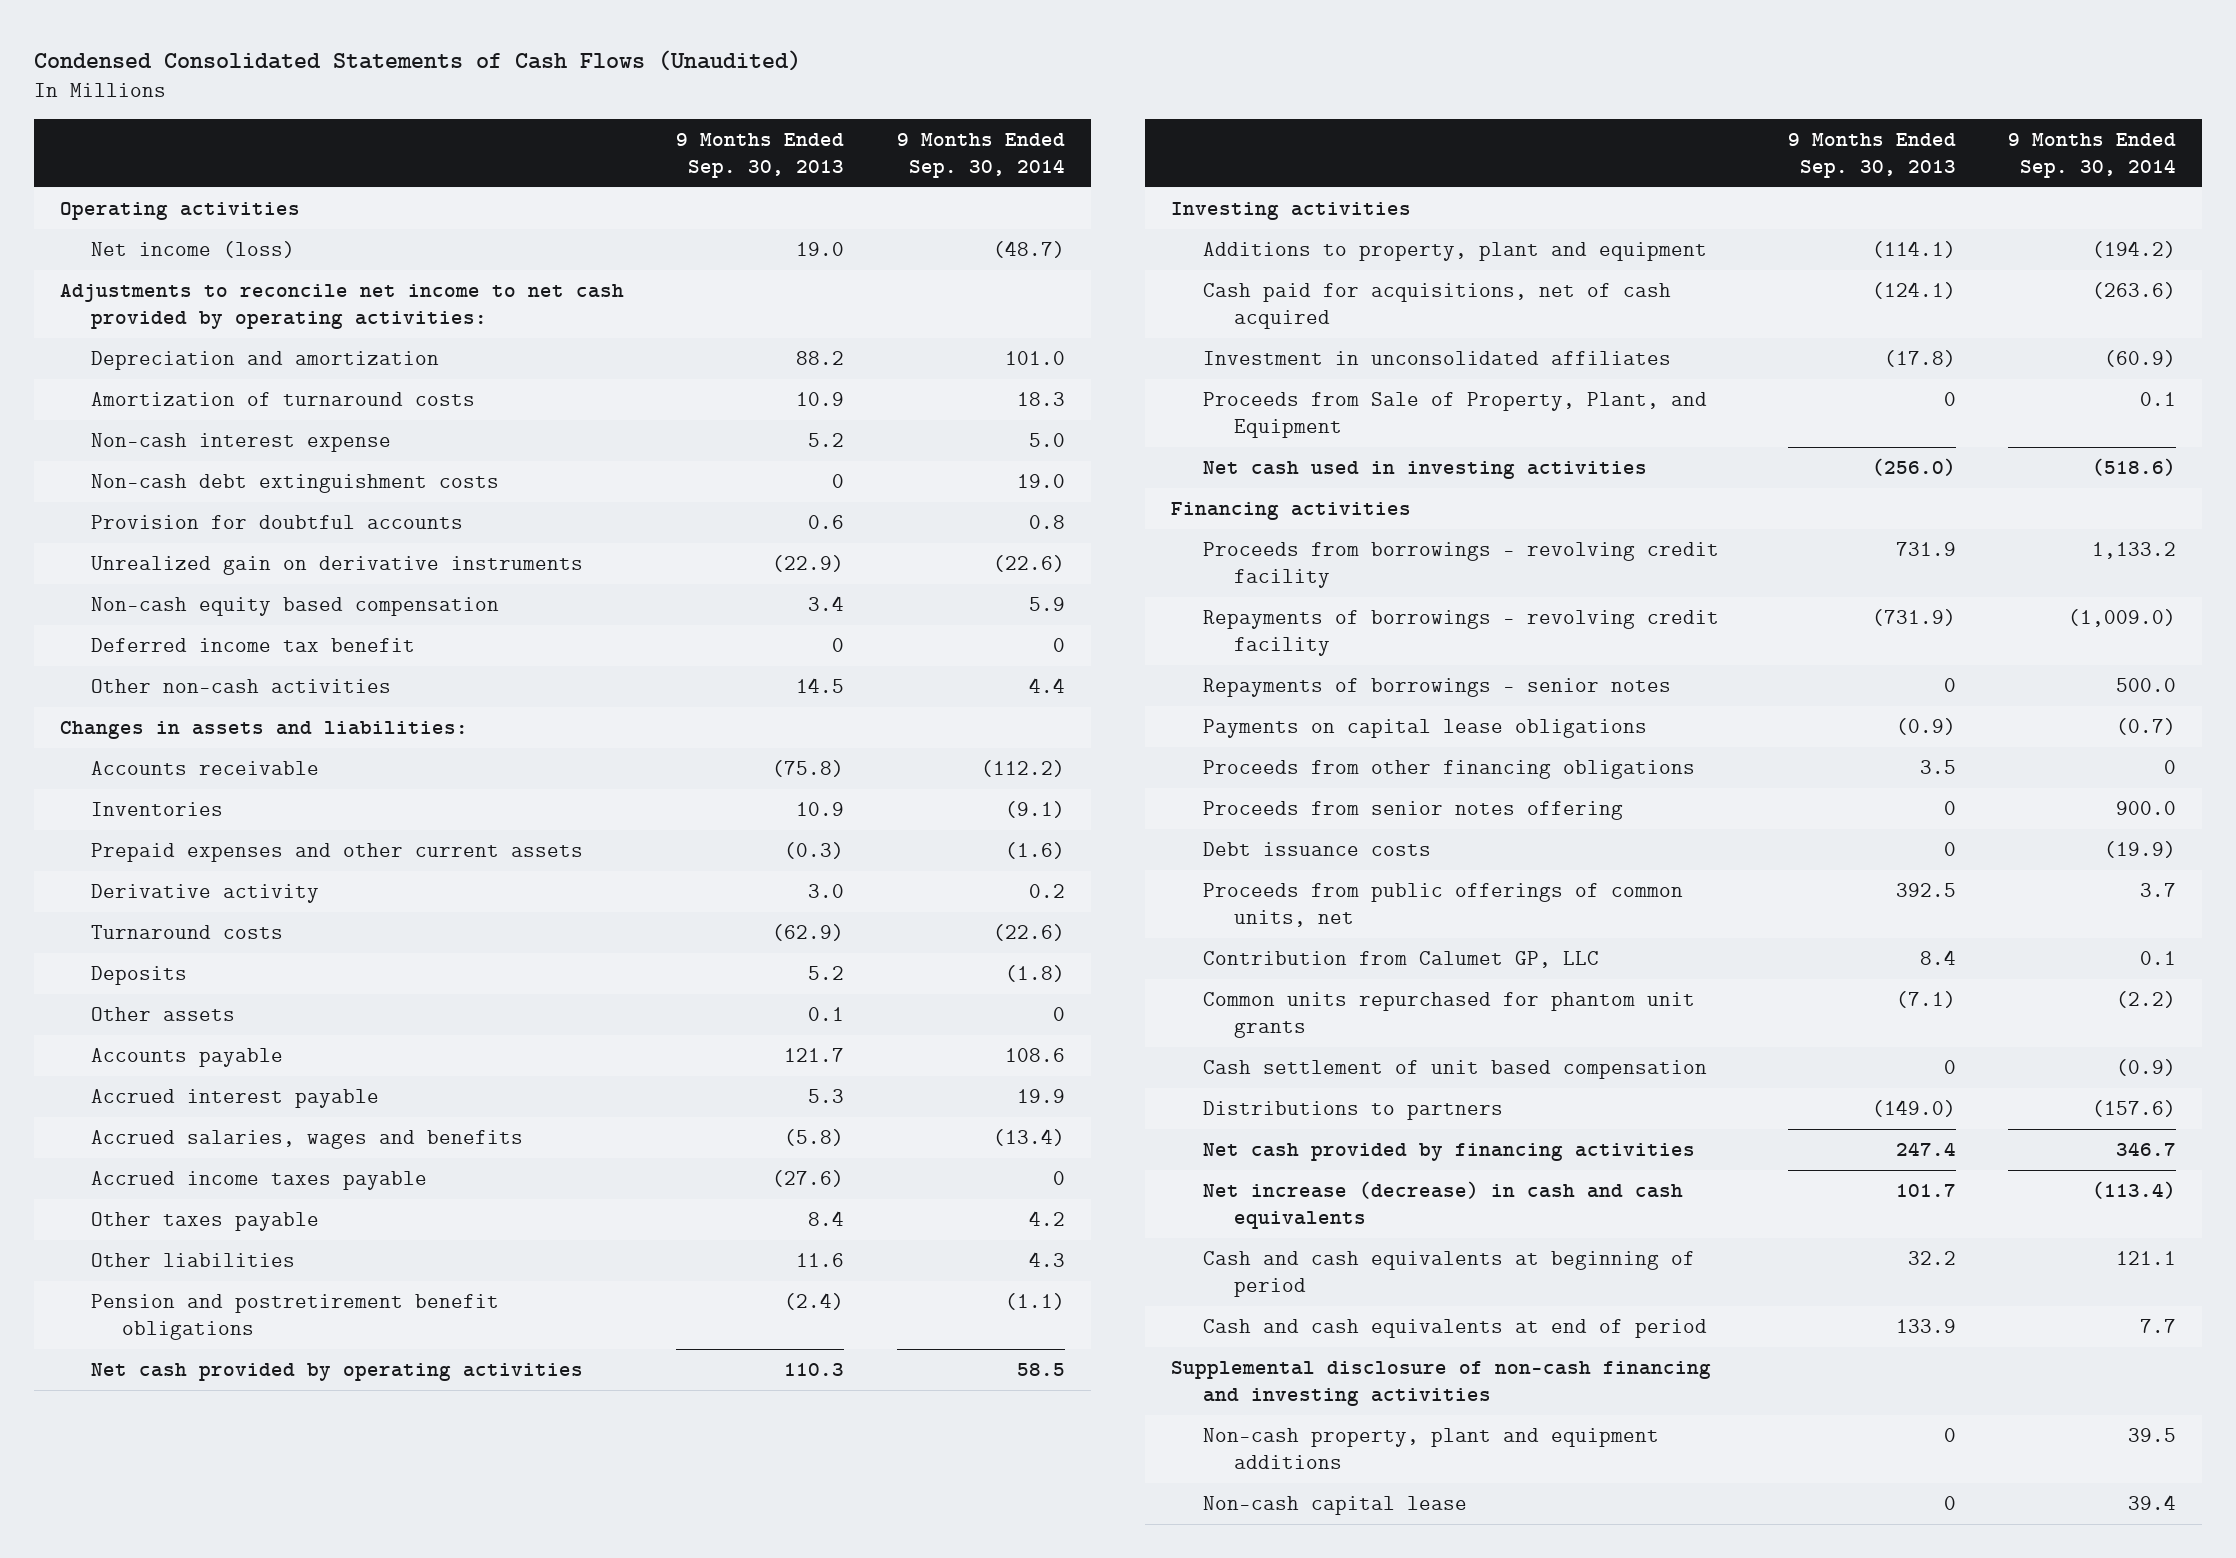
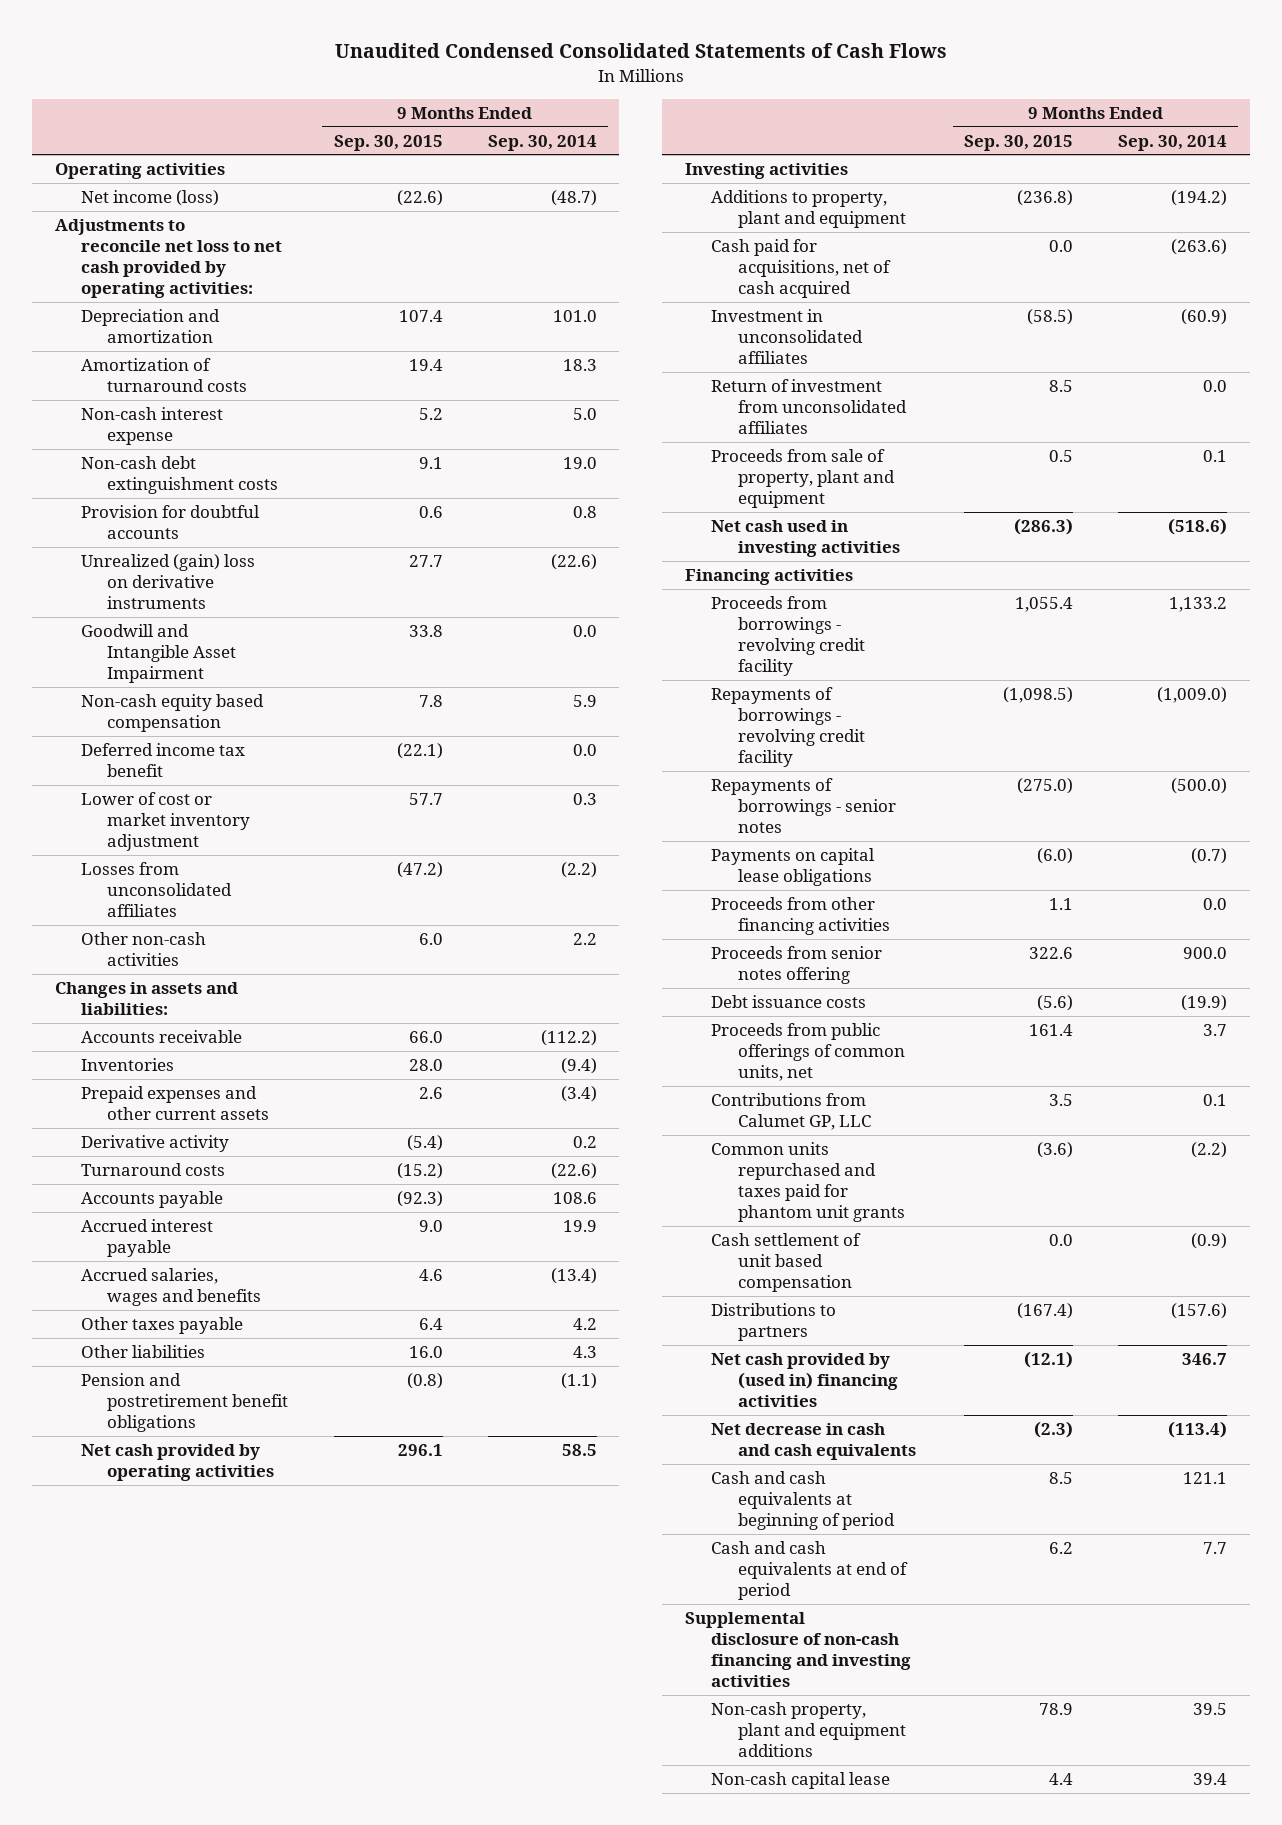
[33,49,801,71] Condensed Consolidated Statements of Cash Flows (Unaudited) -> [334,43,947,59] Unaudited Condensed Consolidated Statements of Cash Flows
[676,132,845,179] 9 Months Ended Sep. 30, 2013 -> none
none -> [333,134,443,151] Sep. 30, 2015
[60,284,625,330] Adjustments to reconcile net income to net cash provided by operating activities: -> [54,219,282,299] Adjustments to reconcile net loss to net cash provided by operating activities:
[91,556,584,576] Unrealized gain on derivative instruments -> [80,554,255,610] Unrealized (gain) loss on derivative instruments
none -> [80,624,237,684] Goodwill and Intangible Asset Impairment
[1052,638,1065,653] 0 -> [572,744,597,757] 0.0
none -> [80,792,251,852] Lower of cost or market inventory adjustment
none -> [80,862,233,918] Losses from unconsolidated affiliates
[1028,678,1065,694] 4.4 -> [572,933,597,946] 2.2
[1004,801,1065,819] (9.1) -> [560,1058,597,1075] (9.4)
[1004,842,1065,860] (1.6) -> [560,1086,597,1103] (3.4)
[91,966,188,986] Deposits -> none
[91,1007,236,1022] Other assets -> none
[91,1171,428,1191] Accrued income taxes payable -> none
none -> [711,379,907,435] Return of investment from unconsolidated affiliates
[1202,392,1707,439] Proceeds from Sale of Property, Plant, and Equipment -> [711,449,895,509] Proceeds from sale of property, plant and equipment
[2116,678,2177,693] 500.0 -> [1171,778,1228,795] (500.0)
[1202,760,1695,780] Proceeds from other financing obligations -> [711,897,890,936] Proceeds from other financing activities
[2164,760,2177,775] 0 -> [1203,898,1228,911] 0.0
[1202,951,1599,969] Contribution from Calumet GP, LLC -> [711,1093,871,1131] Contributions from Calumet GP, LLC
[1202,992,1695,1039] Common units repurchased for phantom unit grants -> [711,1142,905,1223] Common units repurchased and taxes paid for phantom unit grants
[1202,1143,1695,1162] Net cash provided by financing activities -> [711,1353,898,1408] Net cash provided by (used in) financing activities
[1202,1181,1683,1230] Net increase (decrease) in cash and cash equivalents -> [711,1423,916,1461] Net decrease in cash and cash equivalents

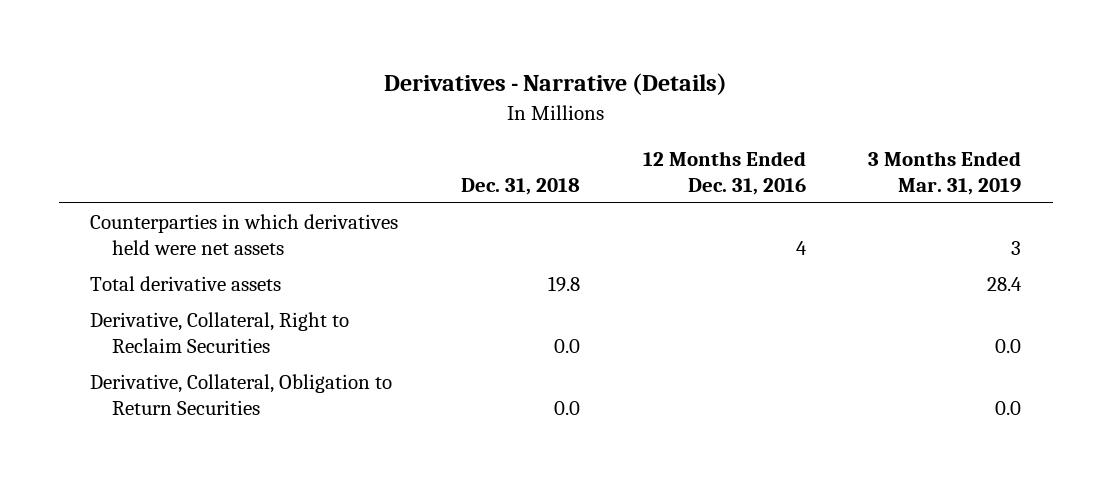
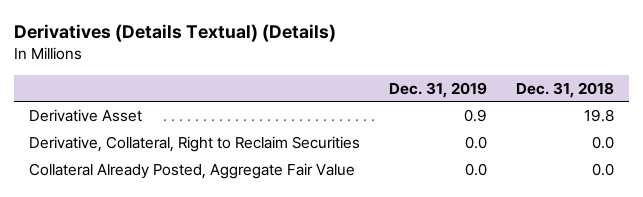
[383,73,727,96] Derivatives - Narrative (Details) -> [14,24,337,43] Derivatives (Details Textual) (Details)
[642,151,806,195] 12 Months Ended Dec. 31, 2016 -> none
[868,151,1022,195] 3 Months Ended Mar. 31, 2019 -> none
none -> [389,81,488,98] Dec. 31, 2019
[90,214,399,256] Counterparties in which derivatives held were net assets -> none
[90,276,282,292] Total derivative assets -> [28,108,142,122] Derivative Asset
[90,374,393,416] Derivative, Collateral, Obligation to Return Securities -> [28,162,355,179] Collateral Already Posted, Aggregate Fair Value

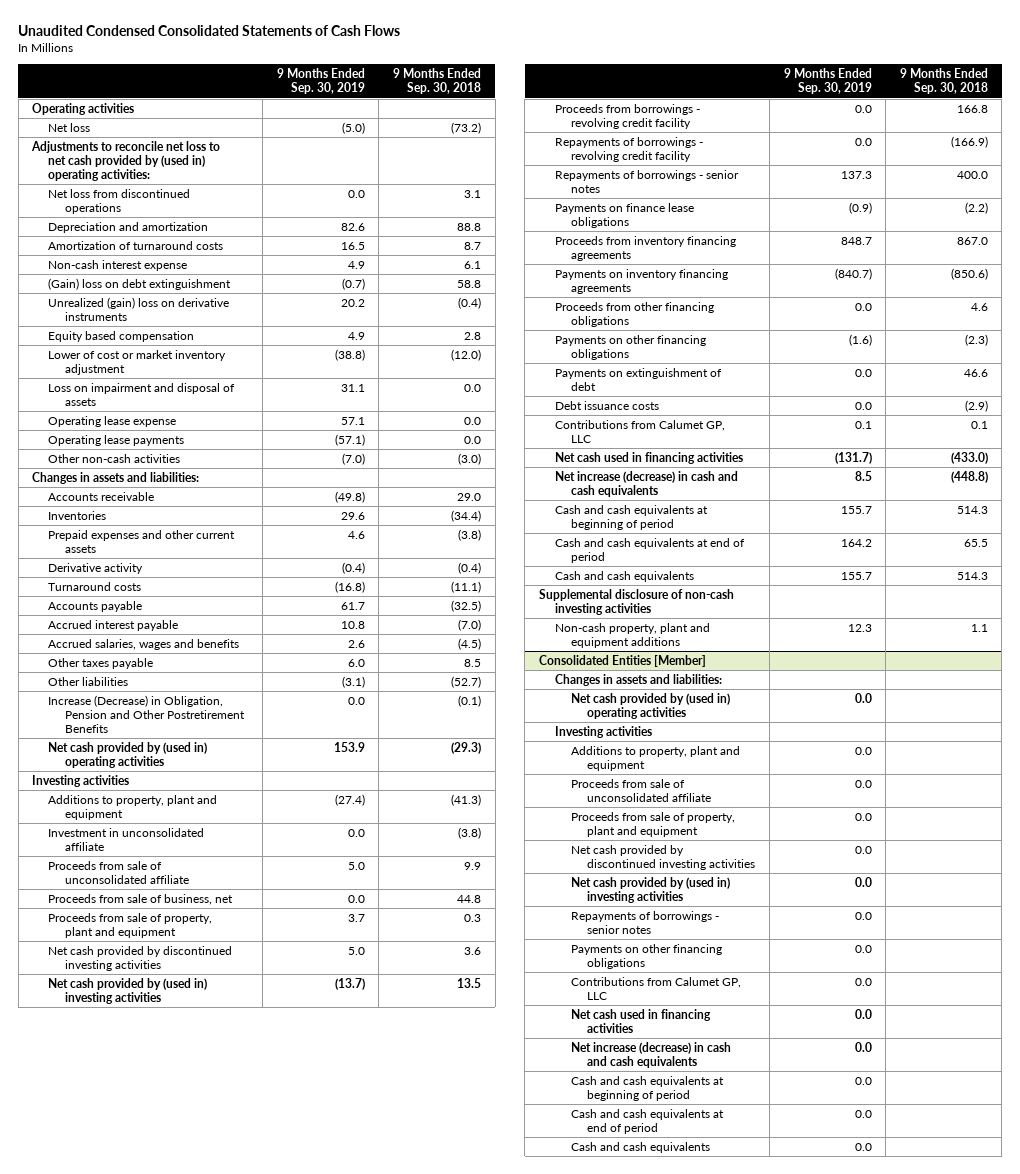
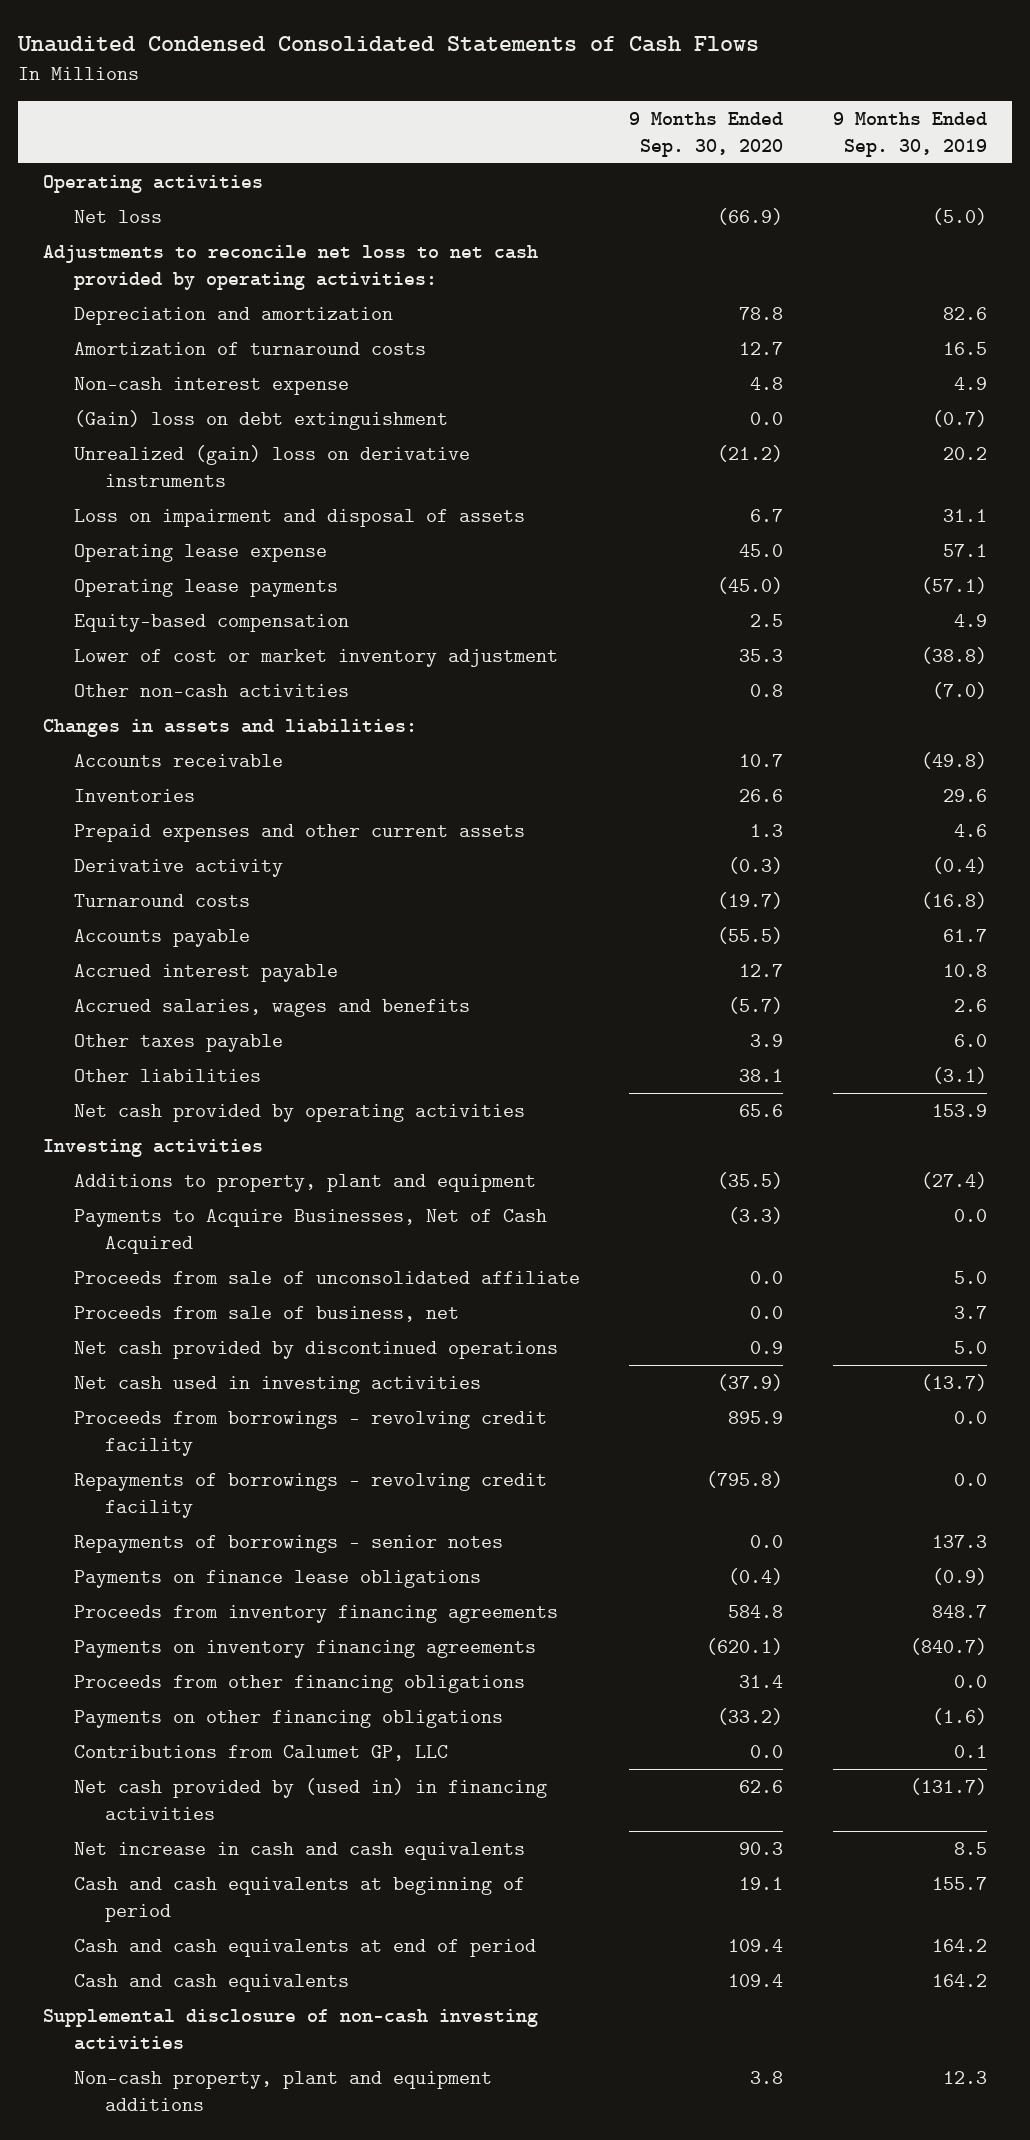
[393,68,482,95] 9 Months Ended Sep. 30, 2018 -> none
none -> [629,111,784,157] 9 Months Ended Sep. 30, 2020
[48,188,191,215] Net loss from discontinued operations -> none
[31,140,221,182] Adjustments to reconcile net loss to net cash provided by (used in) operating activities: -> [43,245,539,291] Adjustments to reconcile net loss to net cash provided by operating activities:
[48,330,195,342] Equity based compensation -> none
none -> [73,614,349,633] Equity-based compensation
[48,349,227,376] Lower of cost or market inventory adjustment -> [73,649,558,668] Lower of cost or market inventory adjustment
[48,694,245,734] Increase (Decrease) in Obligation, Pension and Other Postretirement Benefits -> none
[48,741,208,769] Net cash provided by (used in) operating activities -> [73,1104,525,1123] Net cash provided by operating activities
[48,827,205,852] Investment in unconsolidated affiliate -> none
none -> [73,1209,547,1255] Payments to Acquire Businesses, Net of Cash Acquired
[48,912,213,939] Proceeds from sale of property, plant and equipment -> none
[347,894,365,903] 0.0 -> [954,1306,988,1320] 3.7
[48,945,233,972] Net cash provided by discontinued investing activities -> [73,1341,558,1360] Net cash provided by discontinued operations
[48,977,208,1005] Net cash provided by (used in) investing activities -> [73,1376,481,1395] Net cash used in investing activities
[555,367,723,392] Payments on extinguishment of debt -> none
[555,400,660,410] Debt issuance costs -> none
[555,451,744,464] Net cash used in financing activities -> [73,1778,547,1821] Net cash provided by (used in) in financing activities
[555,470,739,498] Net increase (decrease) in cash and cash equivalents -> [73,1842,525,1861] Net increase in cash and cash equivalents
[840,571,872,580] 155.7 -> [932,1974,988,1988] 164.2
[538,654,706,667] Consolidated Entities [Member] -> none
[555,673,723,686] Changes in assets and liabilities: -> none
[571,692,731,720] Net cash provided by (used in) operating activities -> none
[555,725,653,738] Investing activities -> none
[571,745,741,772] Additions to property, plant and equipment -> none
[571,778,712,803] Proceeds from sale of unconsolidated affiliate -> none
[571,811,736,838] Proceeds from sale of property, plant and equipment -> none
[571,844,756,871] Net cash provided by discontinued investing activities -> none
[571,876,731,904] Net cash provided by (used in) investing activities -> none
[571,910,720,935] Repayments of borrowings - senior notes -> none
[571,943,723,970] Payments on other financing obligations -> none
[571,976,742,1001] Contributions from Calumet GP, LLC -> none
[571,1008,712,1034] Net cash used in financing activities -> none
[571,1041,732,1069] Net increase (decrease) in cash and cash equivalents -> none
[571,1075,725,1102] Cash and cash equivalents at beginning of period -> none
[571,1108,725,1135] Cash and cash equivalents at end of period -> none
[571,1141,711,1153] Cash and cash equivalents -> none

